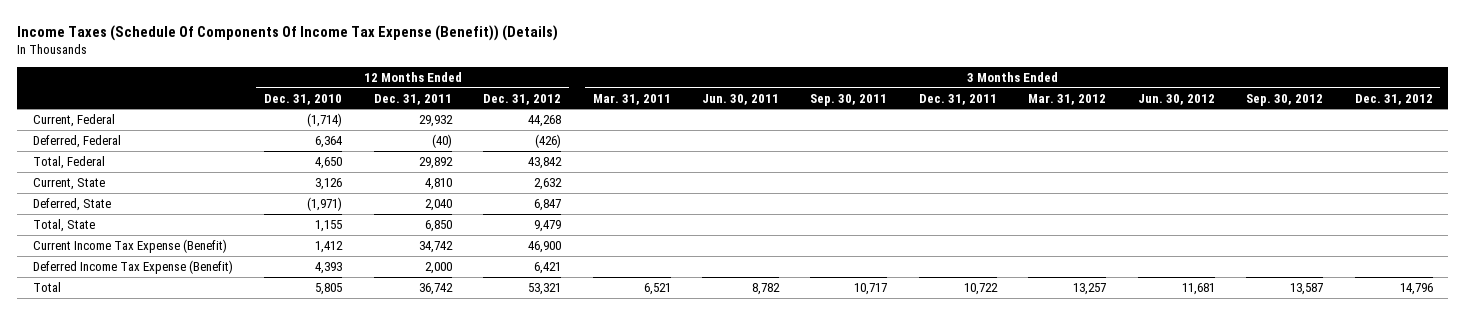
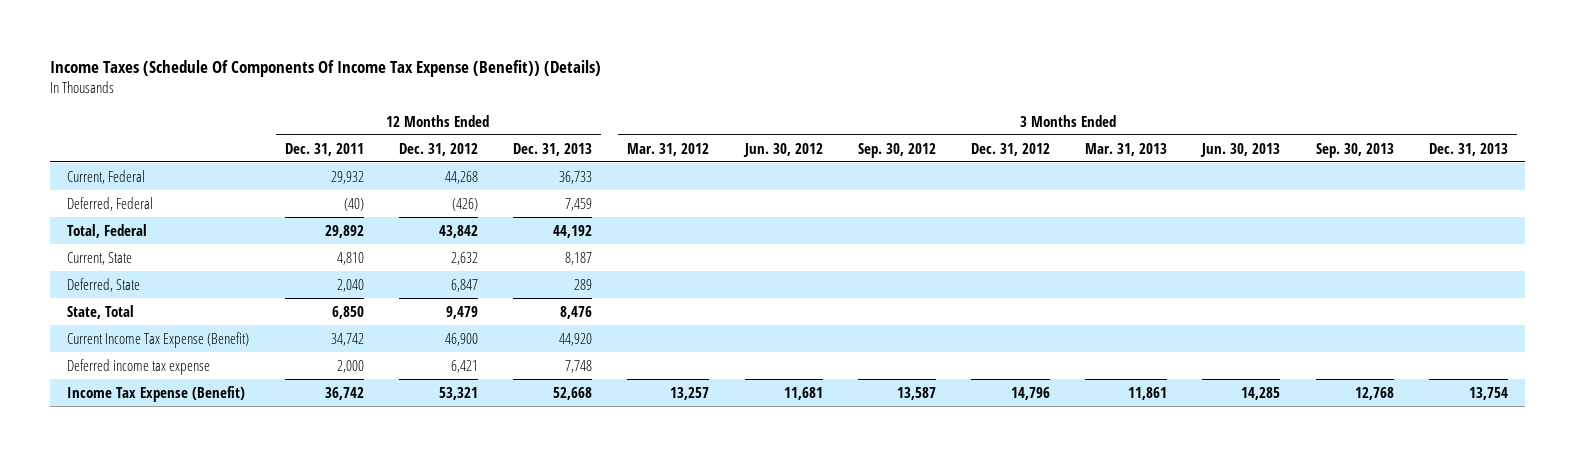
[264,93,343,105] Dec. 31, 2010 -> none
[592,93,671,105] Mar. 31, 2011 -> none
[702,93,780,105] Jun. 30, 2011 -> none
[810,93,888,106] Sep. 30, 2011 -> none
[918,93,997,105] Dec. 31, 2011 -> none
none -> [513,142,593,156] Dec. 31, 2013
none -> [1085,142,1168,156] Mar. 31, 2013
none -> [1200,142,1281,157] Jun. 30, 2013
none -> [1315,142,1394,158] Sep. 30, 2013
none -> [1428,142,1508,156] Dec. 31, 2013
[32,218,95,232] Total, State -> [67,304,135,319] State, Total
[32,259,233,274] Deferred Income Tax Expense (Benefit) -> [67,358,211,375] Deferred income tax expense
[32,281,61,292] Total -> [67,385,246,402] Income Tax Expense (Benefit)

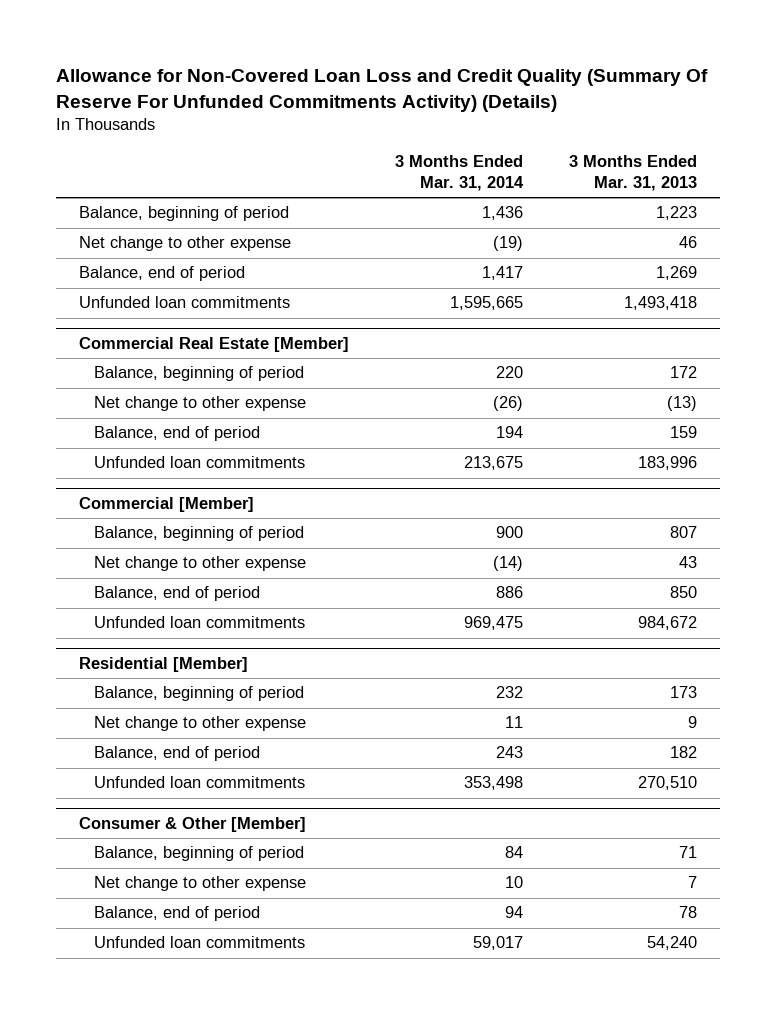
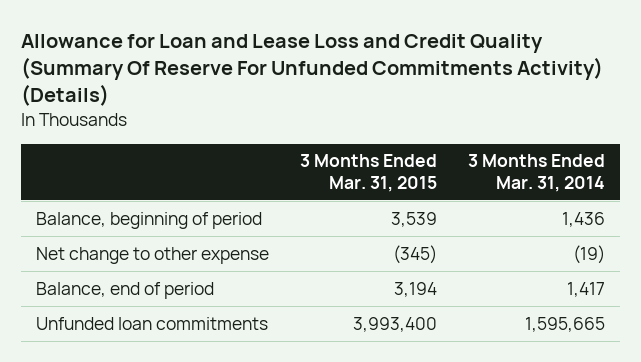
[56,68,709,112] Allowance for Non-Covered Loan Loss and Credit Quality (Summary Of Reserve For Unfunded Commitments Activity) (Details) -> [20,34,603,107] Allowance for Loan and Lease Loss and Credit Quality (Summary Of Reserve For Unfunded Commitments Activity) (Details)
[569,154,698,192] 3 Months Ended Mar. 31, 2013 -> none
none -> [299,154,437,192] 3 Months Ended Mar. 31, 2015
[79,337,350,353] Commercial Real Estate [Member] -> none
[94,366,305,382] Balance, beginning of period -> none
[94,396,307,412] Net change to other expense -> none
[94,426,261,442] Balance, end of period -> none
[94,456,306,469] Unfunded loan commitments -> none
[79,497,255,513] Commercial [Member] -> none
[94,526,305,542] Balance, beginning of period -> none
[94,556,307,572] Net change to other expense -> none
[94,586,261,602] Balance, end of period -> none
[94,616,306,629] Unfunded loan commitments -> none
[79,657,249,673] Residential [Member] -> none
[94,686,305,702] Balance, beginning of period -> none
[94,716,307,732] Net change to other expense -> none
[94,746,261,762] Balance, end of period -> none
[94,776,306,789] Unfunded loan commitments -> none
[79,817,307,833] Consumer & Other [Member] -> none
[94,846,305,862] Balance, beginning of period -> none
[94,876,307,892] Net change to other expense -> none
[94,906,261,922] Balance, end of period -> none
[94,936,306,949] Unfunded loan commitments -> none

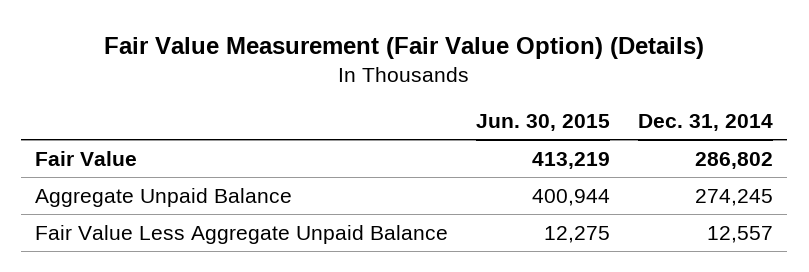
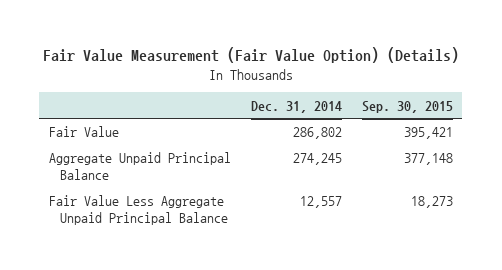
[476,114,611,132] Jun. 30, 2015 -> none
none -> [361,100,453,113] Sep. 30, 2015
[35,187,293,207] Aggregate Unpaid Balance -> [49,152,232,181] Aggregate Unpaid Principal Balance
[35,224,449,244] Fair Value Less Aggregate Unpaid Balance -> [49,195,229,226] Fair Value Less Aggregate Unpaid Principal Balance

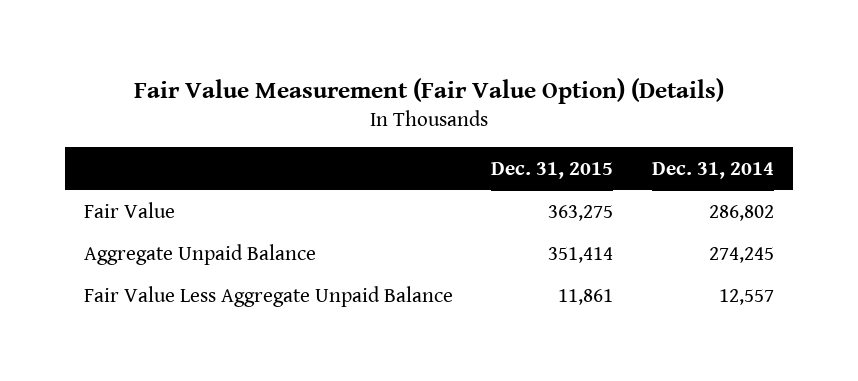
[361,100,453,113] Sep. 30, 2015 -> none
none -> [491,161,614,179] Dec. 31, 2015
[49,152,232,181] Aggregate Unpaid Principal Balance -> [83,243,316,265] Aggregate Unpaid Balance
[49,195,229,226] Fair Value Less Aggregate Unpaid Principal Balance -> [83,285,453,307] Fair Value Less Aggregate Unpaid Balance

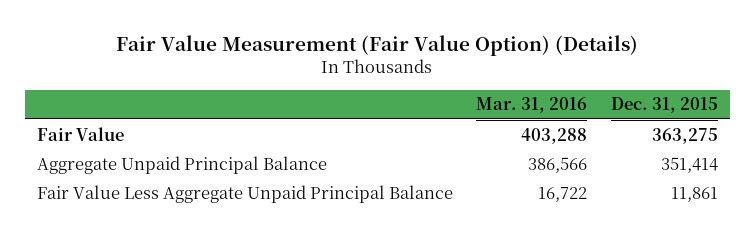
[651,161,774,179] Dec. 31, 2014 -> none
none -> [476,97,588,114] Mar. 31, 2016
[83,243,316,265] Aggregate Unpaid Balance -> [36,155,327,174] Aggregate Unpaid Principal Balance
[83,285,453,307] Fair Value Less Aggregate Unpaid Balance -> [36,184,453,203] Fair Value Less Aggregate Unpaid Principal Balance

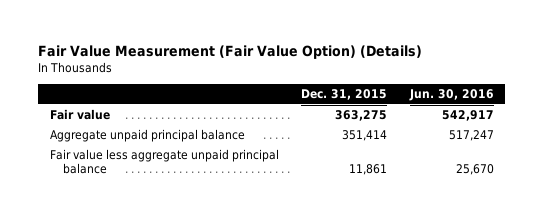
[476,97,588,114] Mar. 31, 2016 -> none
none -> [408,89,494,102] Jun. 30, 2016
[36,126,124,141] Fair Value -> [49,109,110,121] Fair value
[36,155,327,174] Aggregate Unpaid Principal Balance -> [49,129,245,143] Aggregate unpaid principal balance
[36,184,453,203] Fair Value Less Aggregate Unpaid Principal Balance -> [49,149,279,175] Fair value less aggregate unpaid principal balance

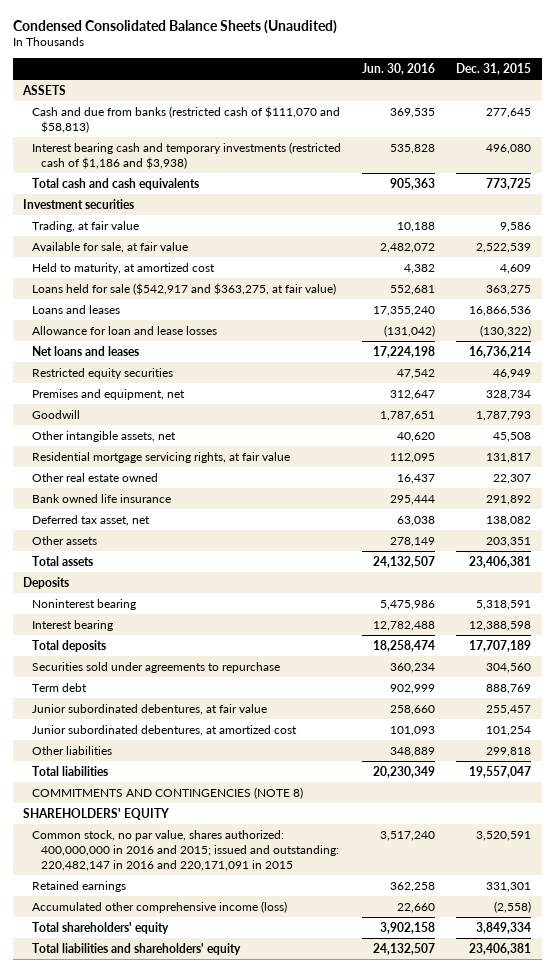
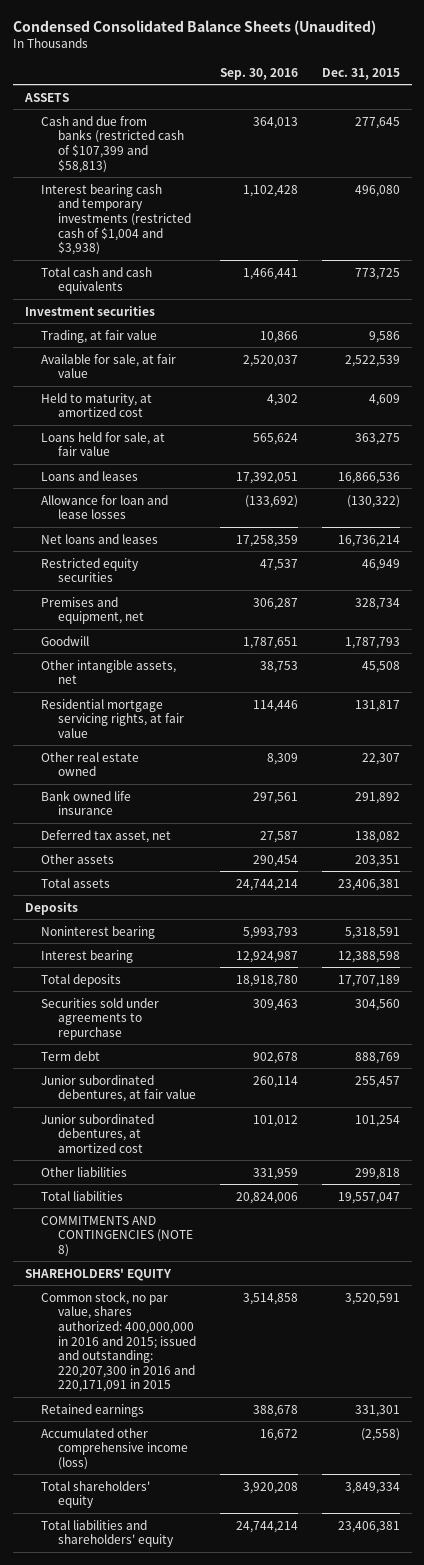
[362,62,436,75] Jun. 30, 2016 -> none
none -> [219,67,298,80] Sep. 30, 2016
[32,105,341,133] Cash and due from banks (restricted cash of $111,070 and $58,813) -> [41,115,184,173] Cash and due from banks (restricted cash of $107,399 and $58,813)
[32,141,342,169] Interest bearing cash and temporary investments (restricted cash of $1,186 and $3,938) -> [41,183,191,256] Interest bearing cash and temporary investments (restricted cash of $1,004 and $3,938)
[32,282,337,295] Loans held for sale ($542,917 and $363,275, at fair value) -> [41,431,166,457] Loans held for sale, at fair value
[32,829,339,871] Common stock, no par value, shares authorized: 400,000,000 in 2016 and 2015; issued and outstanding: 220,482,147 in 2016 and 220,171,091 in 2015 -> [41,1290,196,1393] Common stock, no par value, shares authorized: 400,000,000 in 2016 and 2015; issued and outstanding: 220,207,300 in 2016 and 220,171,091 in 2015

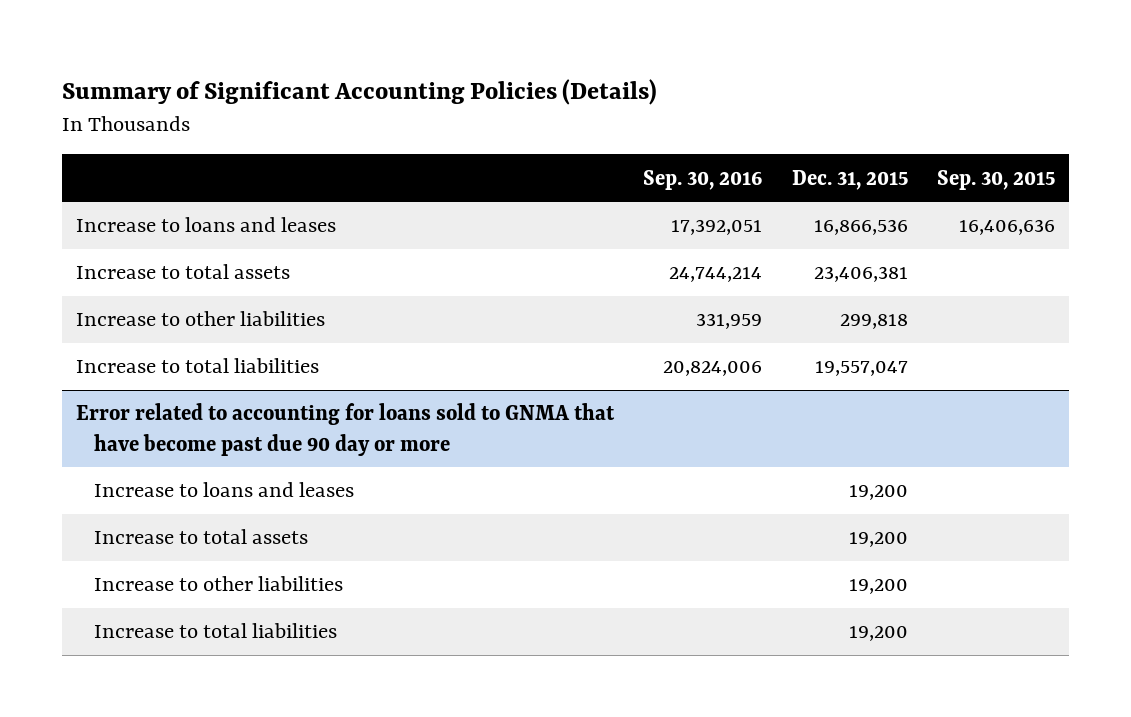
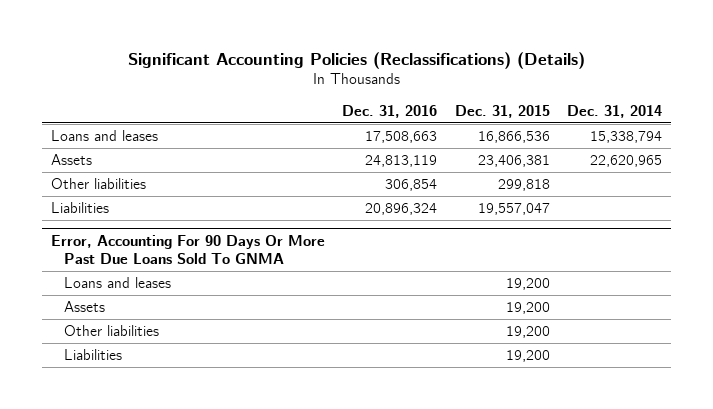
[61,78,657,105] Summary of Significant Accounting Policies (Details) -> [127,51,585,69] Significant Accounting Policies (Reclassifications) (Details)
[643,169,763,190] Sep. 30, 2016 -> none
[936,169,1055,190] Sep. 30, 2015 -> none
none -> [342,104,438,118] Dec. 31, 2016
none -> [567,104,663,118] Dec. 31, 2014
[76,217,337,233] Increase to loans and leases -> [51,129,159,141] Loans and leases
[76,264,291,280] Increase to total assets -> [51,153,93,165] Assets
[76,311,326,327] Increase to other liabilities -> [51,177,147,189] Other liabilities
[76,358,320,374] Increase to total liabilities -> [51,201,110,213] Liabilities
[76,403,616,456] Error related to accounting for loans sold to GNMA that have become past due 90 day or more -> [51,234,326,264] Error, Accounting For 90 Days Or More Past Due Loans Sold To GNMA
[94,482,355,498] Increase to loans and leases -> [63,276,171,288] Loans and leases
[94,529,309,545] Increase to total assets -> [63,300,105,312] Assets
[94,576,344,592] Increase to other liabilities -> [63,324,159,336] Other liabilities
[94,623,338,639] Increase to total liabilities -> [63,348,122,360] Liabilities

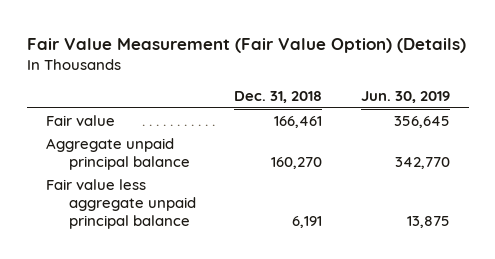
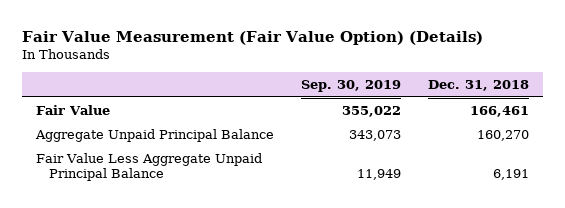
[360,91,450,104] Jun. 30, 2019 -> none
none -> [301,79,402,92] Sep. 30, 2019
[45,114,115,126] Fair value -> [35,104,110,115] Fair Value
[45,137,191,170] Aggregate unpaid principal balance -> [34,128,274,142] Aggregate Unpaid Principal Balance
[45,178,197,230] Fair value less aggregate unpaid principal balance -> [35,152,262,182] Fair Value Less Aggregate Unpaid Principal Balance

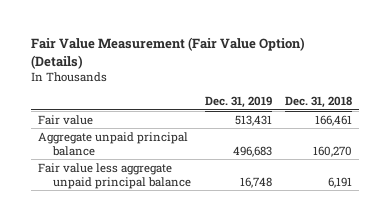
[301,79,402,92] Sep. 30, 2019 -> none
none -> [204,96,272,109] Dec. 31, 2019
[35,104,110,115] Fair Value -> [37,114,93,125] Fair value
[34,128,274,142] Aggregate Unpaid Principal Balance -> [37,131,188,156] Aggregate unpaid principal balance
[35,152,262,182] Fair Value Less Aggregate Unpaid Principal Balance -> [37,162,191,189] Fair value less aggregate unpaid principal balance

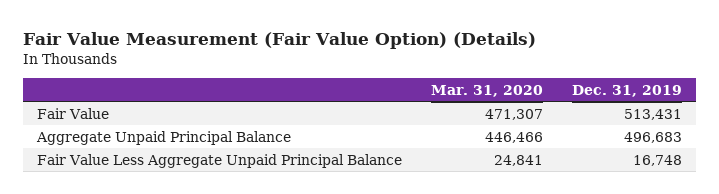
[285,96,353,109] Dec. 31, 2018 -> none
none -> [430,84,543,97] Mar. 31, 2020
[37,114,93,125] Fair value -> [37,107,110,119] Fair Value
[37,131,188,156] Aggregate unpaid principal balance -> [36,130,292,145] Aggregate Unpaid Principal Balance
[37,162,191,189] Fair value less aggregate unpaid principal balance -> [37,153,403,168] Fair Value Less Aggregate Unpaid Principal Balance

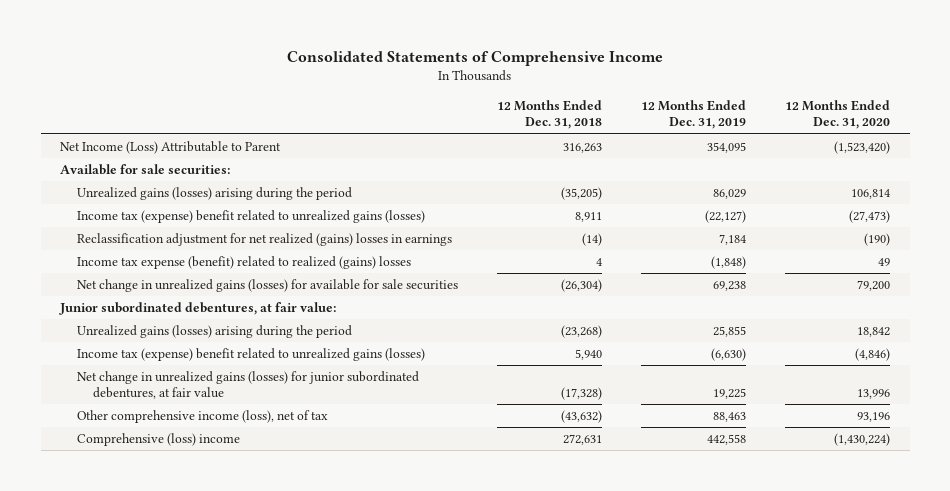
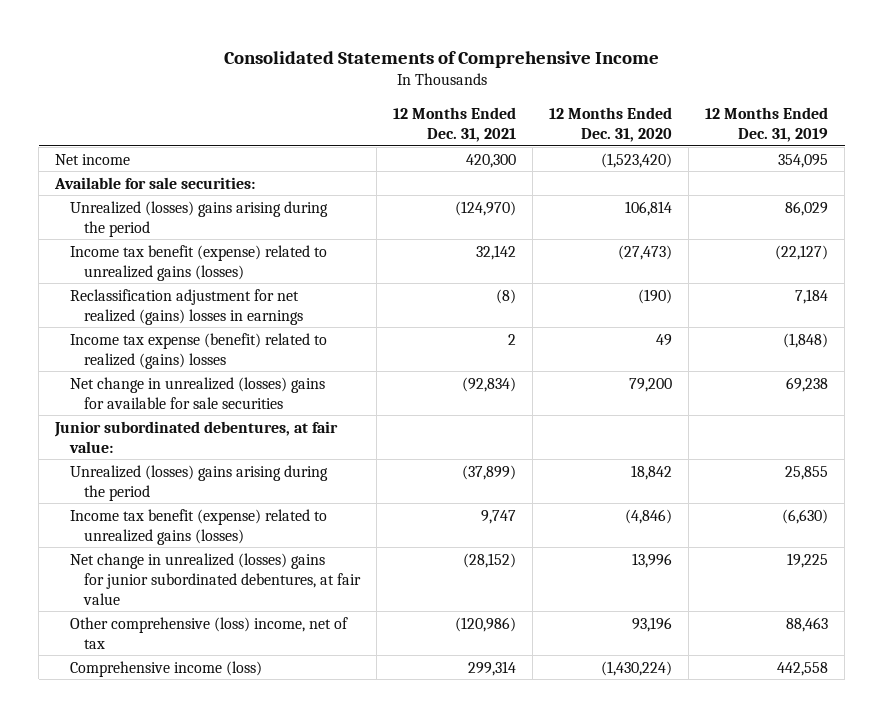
[496,100,602,130] 12 Months Ended Dec. 31, 2018 -> none
none -> [393,107,517,143] 12 Months Ended Dec. 31, 2021
[60,141,282,155] Net Income (Loss) Attributable to Parent -> [55,153,131,165] Net income
[76,187,352,201] Unrealized gains (losses) arising during the period -> [69,200,328,237] Unrealized (losses) gains arising during the period
[76,210,425,224] Income tax (expense) benefit related to unrealized gains (losses) -> [69,244,327,281] Income tax benefit (expense) related to unrealized gains (losses)
[76,279,458,293] Net change in unrealized gains (losses) for available for sale securities -> [69,376,325,409] Net change in unrealized (losses) gains for available for sale securities
[76,325,352,339] Unrealized gains (losses) arising during the period -> [69,464,328,501] Unrealized (losses) gains arising during the period
[76,348,425,362] Income tax (expense) benefit related to unrealized gains (losses) -> [69,508,327,545] Income tax benefit (expense) related to unrealized gains (losses)
[76,371,419,400] Net change in unrealized gains (losses) for junior subordinated debentures, at fair value -> [69,552,361,605] Net change in unrealized (losses) gains for junior subordinated debentures, at fair value
[76,410,328,424] Other comprehensive income (loss), net of tax -> [69,616,348,649] Other comprehensive (loss) income, net of tax
[76,433,240,447] Comprehensive (loss) income -> [69,660,262,677] Comprehensive income (loss)

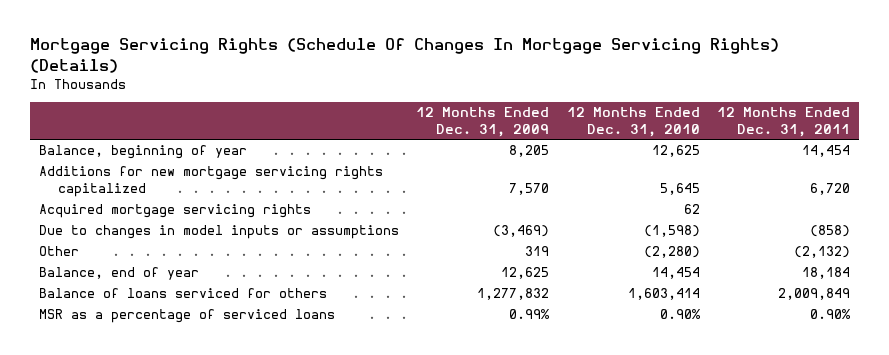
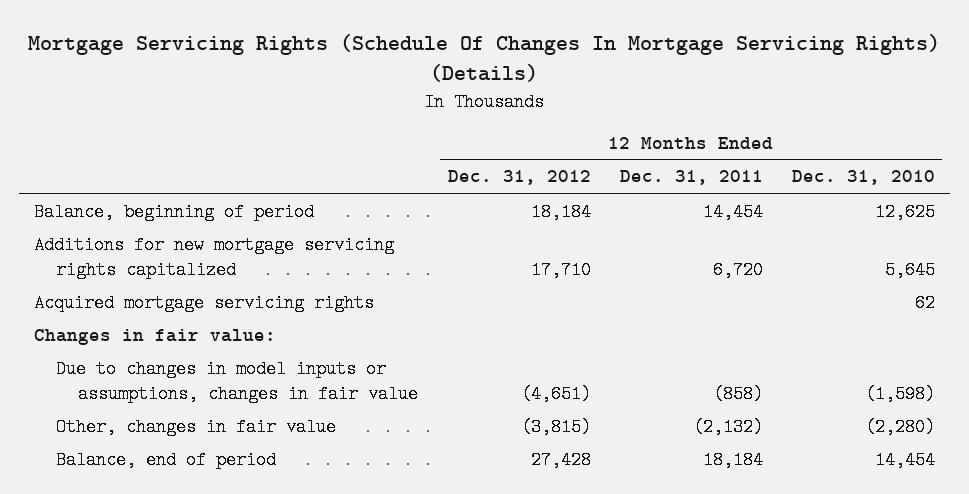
[416,107,550,137] 12 Months Ended Dec. 31, 2009 -> none
none -> [447,170,591,186] Dec. 31, 2012
[38,145,247,160] Balance, beginning of year -> [33,202,314,221] Balance, beginning of period
[38,288,327,299] Balance of loans serviced for others -> none
[38,309,335,324] MSR as a percentage of serviced loans -> none
none -> [33,328,276,345] Changes in fair value:
[38,225,399,240] Due to changes in model inputs or assumptions -> [56,359,419,403] Due to changes in model inputs or assumptions, changes in fair value
[38,246,79,257] Other -> [56,417,337,436] Other, changes in fair value
[38,267,199,281] Balance, end of year -> [56,450,277,469] Balance, end of period

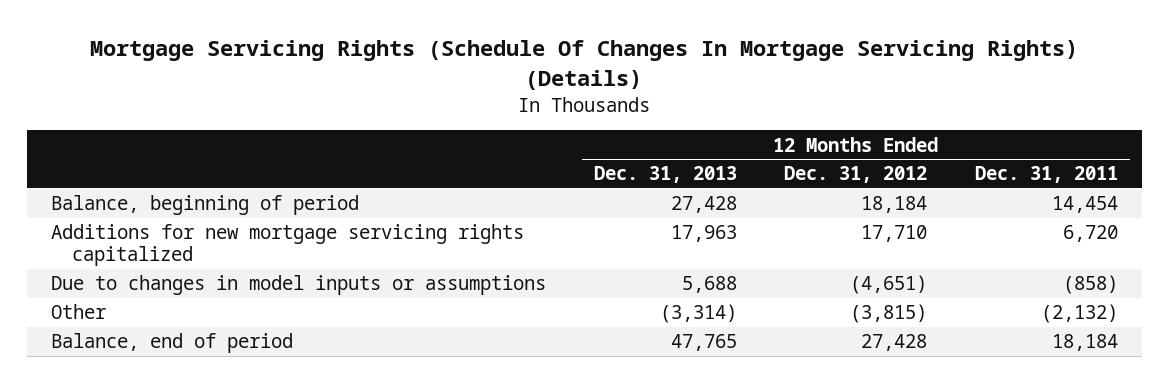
[792,170,936,186] Dec. 31, 2010 -> none
none -> [593,166,737,184] Dec. 31, 2013
[33,293,374,312] Acquired mortgage servicing rights -> none
[33,328,276,345] Changes in fair value: -> none
[56,359,419,403] Due to changes in model inputs or assumptions, changes in fair value -> [50,275,546,296] Due to changes in model inputs or assumptions
[56,417,337,436] Other, changes in fair value -> [50,304,106,320] Other

